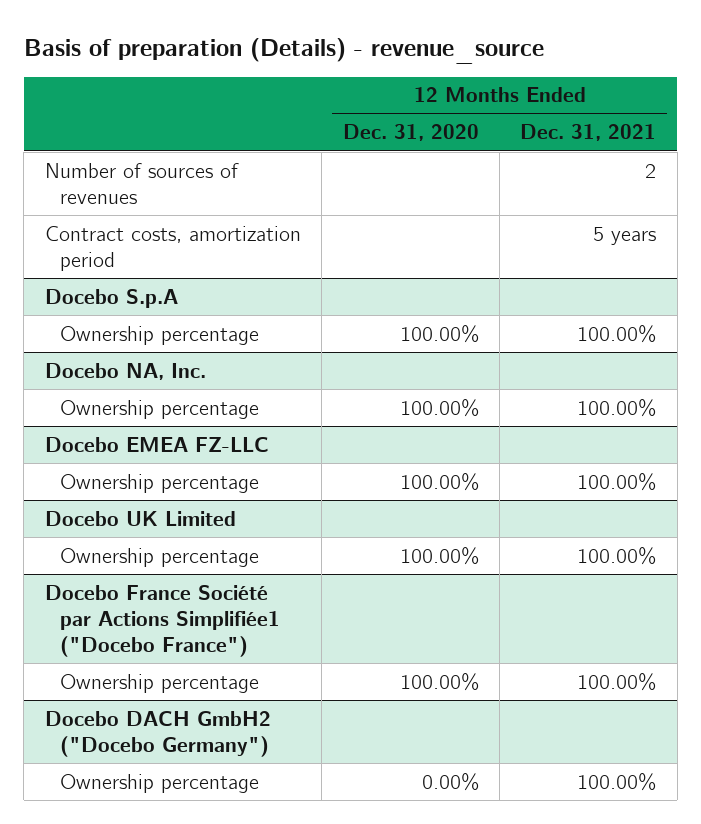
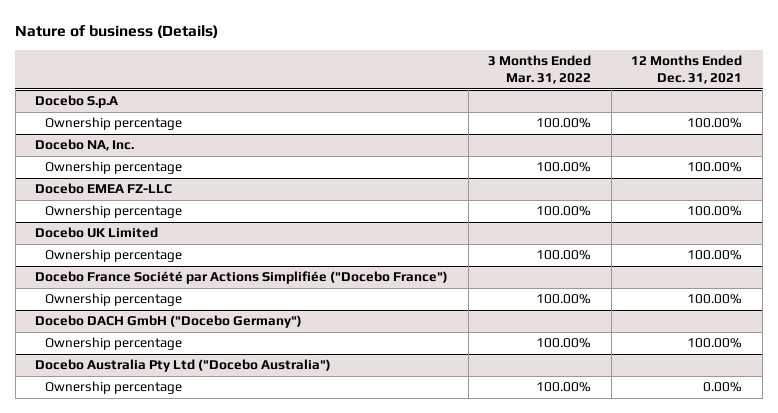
[23,37,544,64] Basis of preparation (Details) - revenue_source -> [15,25,219,39] Nature of business (Details)
[342,124,479,142] Dec. 31, 2020 -> none
none -> [488,55,592,85] 3 Months Ended Mar. 31, 2022
[44,162,239,204] Number of sources of revenues -> none
[44,225,301,271] Contract costs, amortization period -> none
[44,584,280,657] Docebo France Société par Actions Simplifiée1 ("Docebo France") -> [35,271,449,285] Docebo France Société par Actions Simplifiée ("Docebo France")
[44,710,271,757] Docebo DACH GmbH2 ("Docebo Germany") -> [35,315,303,329] Docebo DACH GmbH ("Docebo Germany")
none -> [35,359,332,373] Docebo Australia Pty Ltd ("Docebo Australia")
none -> [45,381,183,395] Ownership percentage

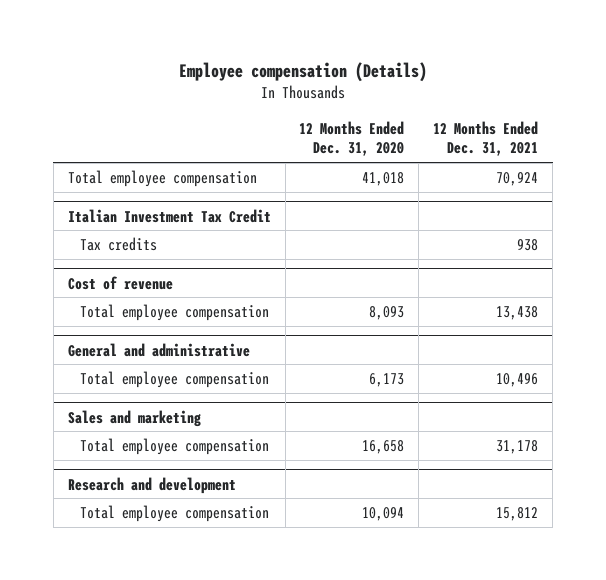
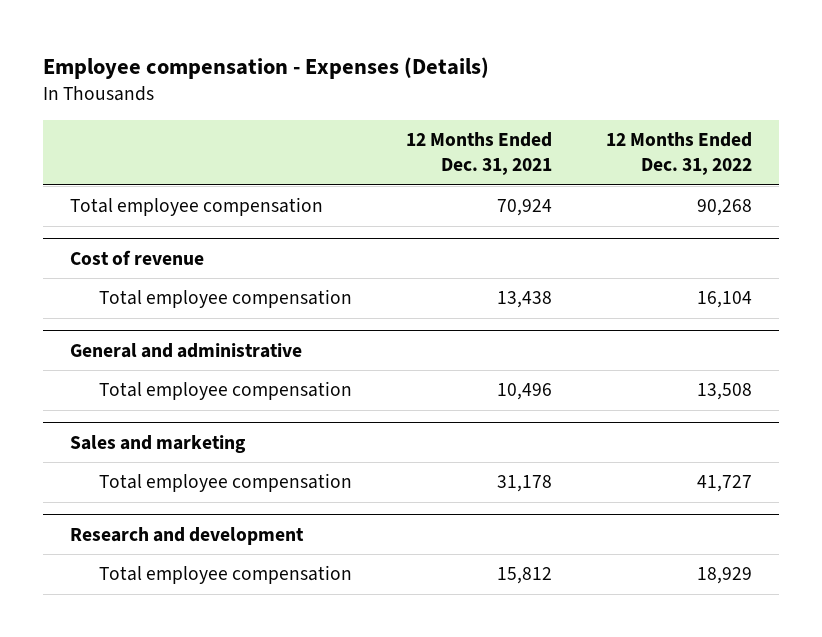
[178,62,427,83] Employee compensation (Details) -> [43,56,490,79] Employee compensation - Expenses (Details)
[299,120,405,157] 12 Months Ended Dec. 31, 2020 -> none
none -> [605,132,752,176] 12 Months Ended Dec. 31, 2022
[67,208,271,223] Italian Investment Tax Credit -> none
[80,236,158,251] Tax credits -> none

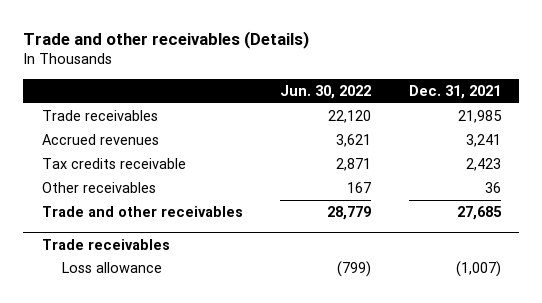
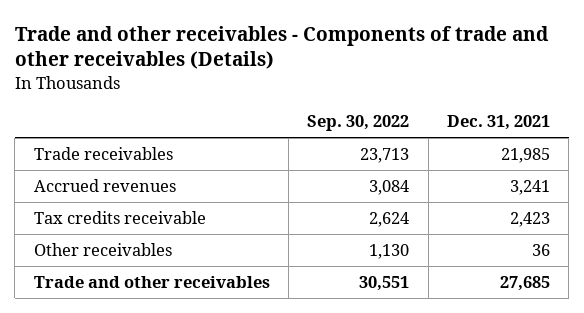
[22,31,309,50] Trade and other receivables (Details) -> [14,25,549,70] Trade and other receivables - Components of trade and other receivables (Details)
[280,84,372,99] Jun. 30, 2022 -> none
none -> [307,115,410,132] Sep. 30, 2022
[41,238,170,250] Trade receivables -> none
[61,262,162,274] Loss allowance -> none

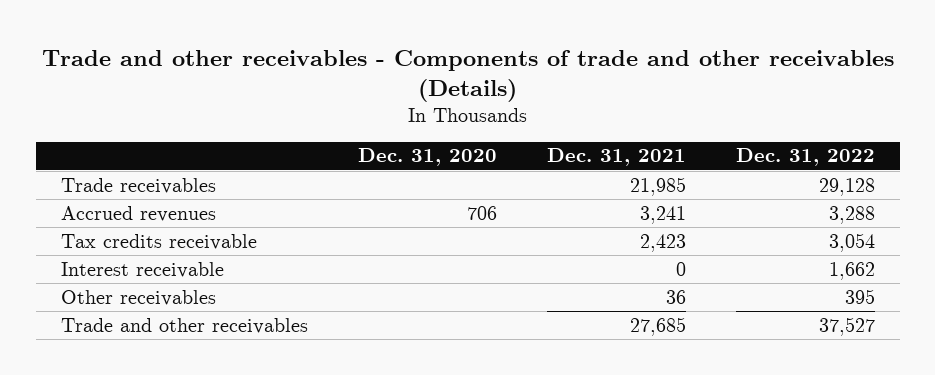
[307,115,410,132] Sep. 30, 2022 -> none
none -> [357,148,497,167] Dec. 31, 2020
none -> [735,148,875,167] Dec. 31, 2022
none -> [60,261,224,278] Interest receivable

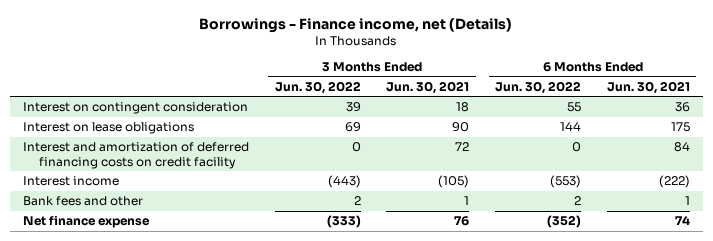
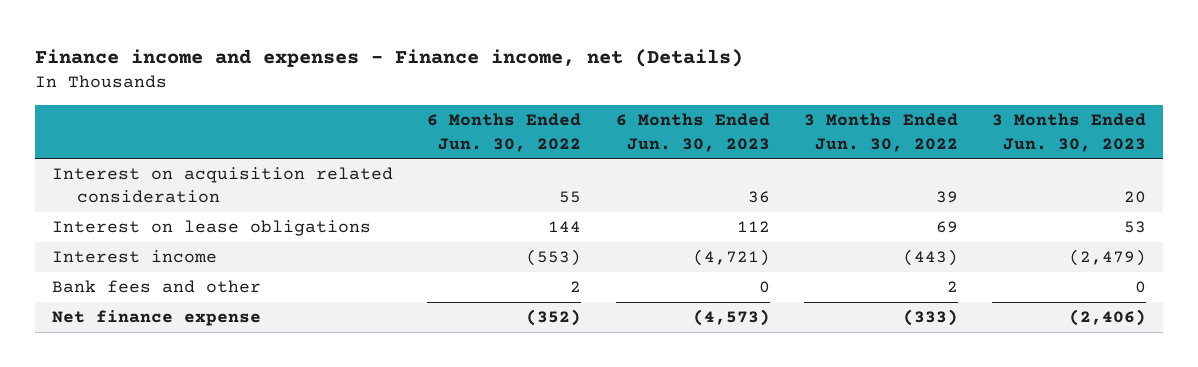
[199,17,513,33] Borrowings - Finance income, net (Details) -> [34,48,743,67] Finance income and expenses - Finance income, net (Details)
[386,81,470,95] Jun. 30, 2021 -> none
[607,81,691,95] Jun. 30, 2021 -> none
none -> [615,113,770,152] 6 Months Ended Jun. 30, 2023
none -> [991,113,1146,152] 3 Months Ended Jun. 30, 2023
[22,102,248,115] Interest on contingent consideration -> [52,167,394,204] Interest on acquisition related consideration
[22,142,249,169] Interest and amortization of deferred financing costs on credit facility -> none

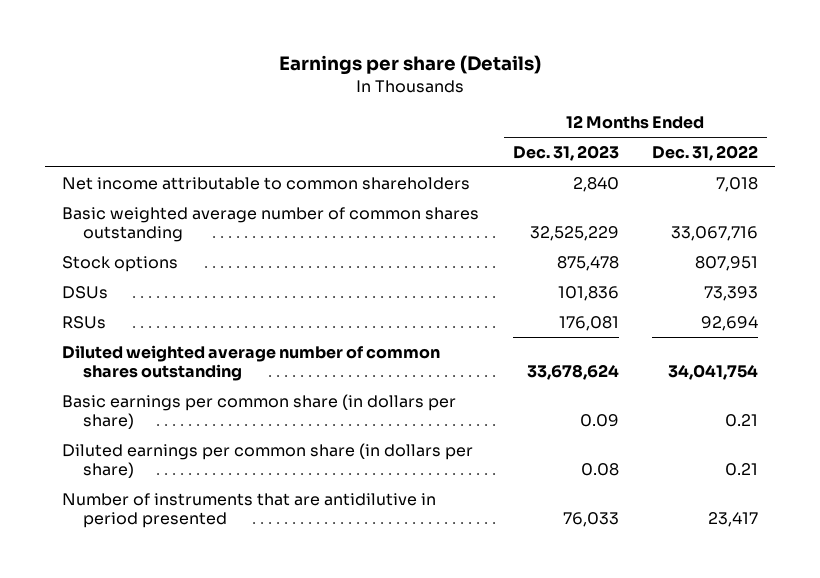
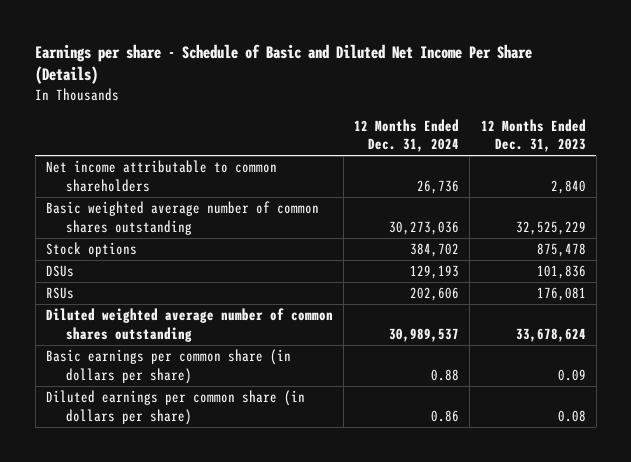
[279,54,542,75] Earnings per share (Details) -> [35,43,533,85] Earnings per share - Schedule of Basic and Diluted Net Income Per Share (Details)
[652,144,759,161] Dec. 31, 2022 -> none
none -> [354,118,460,153] 12 Months Ended Dec. 31, 2024
[62,492,437,528] Number of instruments that are antidilutive in period presented -> none

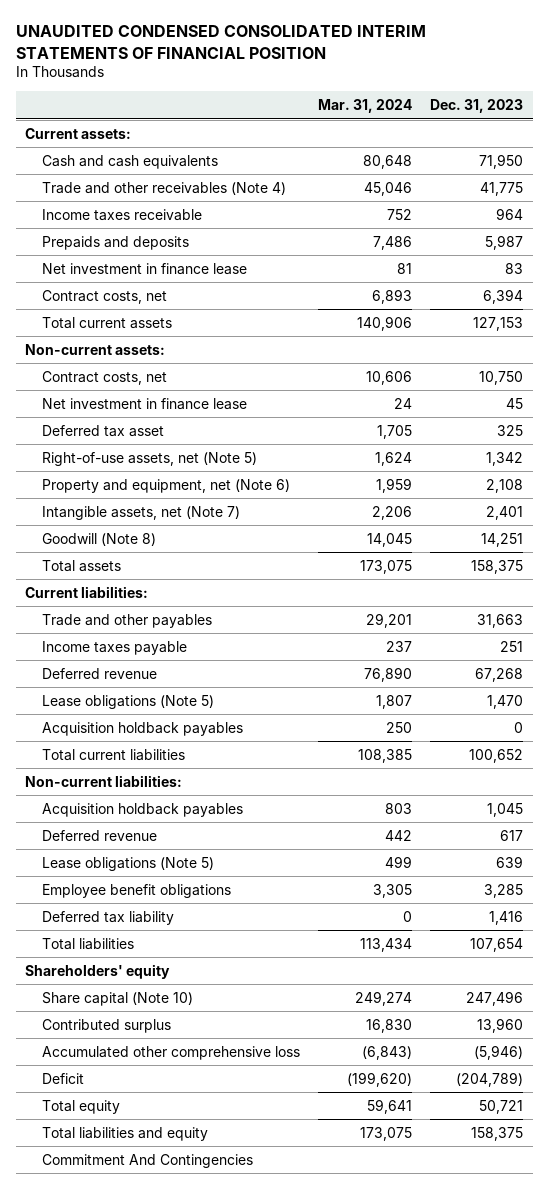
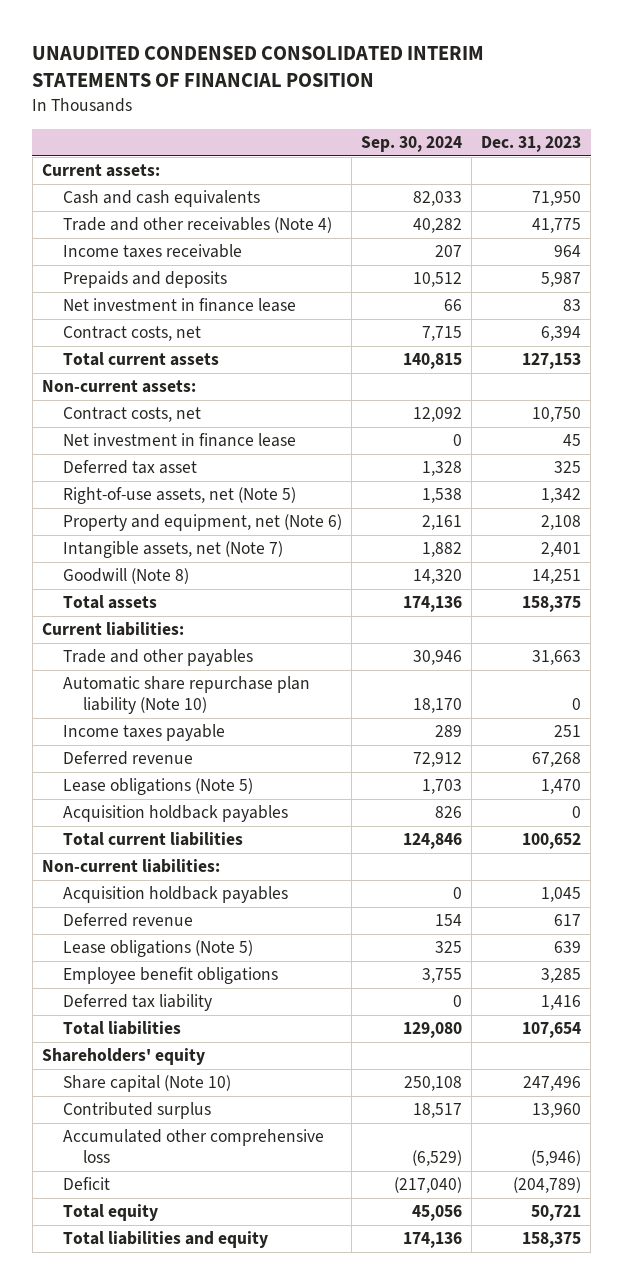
[318,99,413,114] Mar. 31, 2024 -> none
none -> [360,136,462,153] Sep. 30, 2024
none -> [62,676,310,715] Automatic share repurchase plan liability (Note 10)
[42,1153,254,1168] Commitment And Contingencies -> none

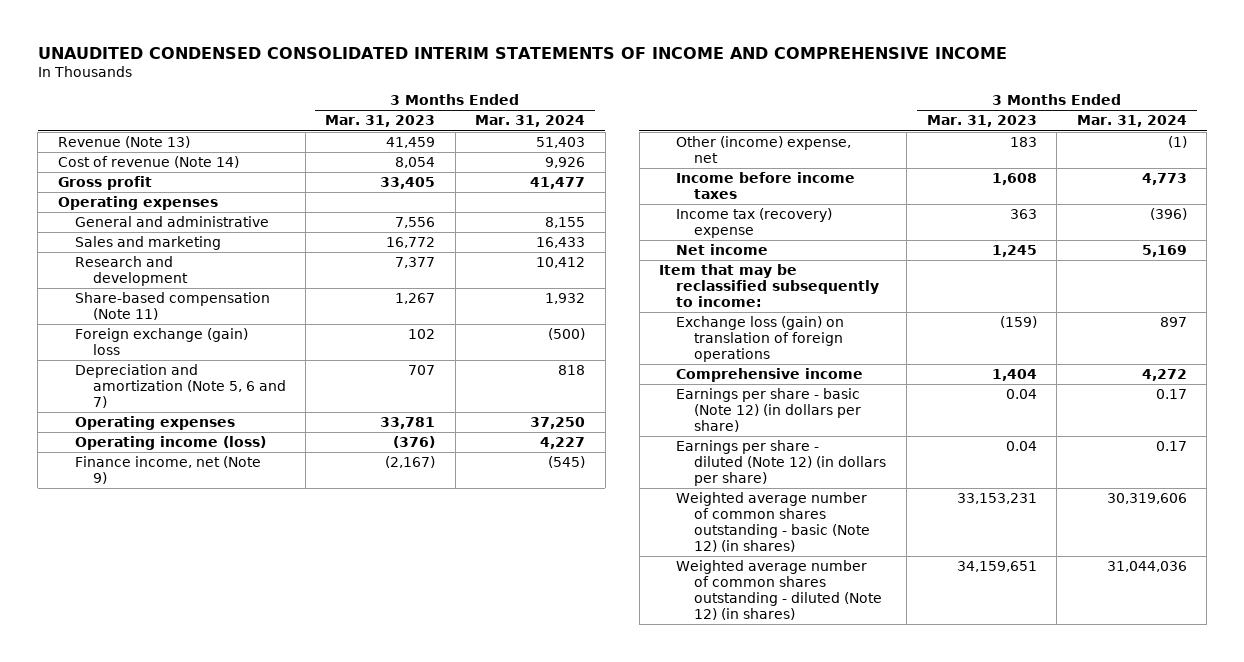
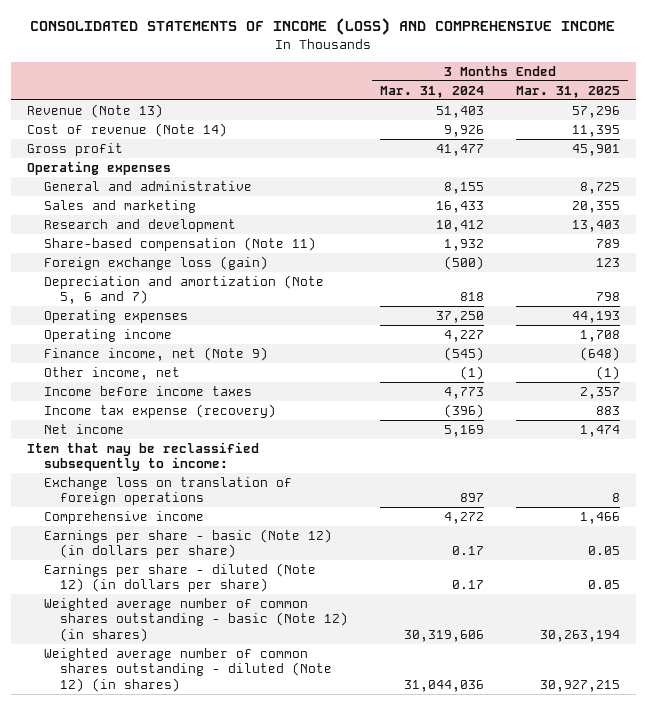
[37,46,1007,59] UNAUDITED CONDENSED CONSOLIDATED INTERIM STATEMENTS OF INCOME AND COMPREHENSIVE INCOME -> [30,18,616,36] CONSOLIDATED STATEMENTS OF INCOME (LOSS) AND COMPREHENSIVE INCOME
[325,115,436,128] Mar. 31, 2023 -> none
none -> [515,85,620,98] Mar. 31, 2025
[75,327,249,355] Foreign exchange (gain) loss -> [43,256,268,271] Foreign exchange loss (gain)
[75,435,267,450] Operating income (loss) -> [43,329,172,343] Operating income
[676,135,852,163] Other (income) expense, net -> [43,367,180,381] Other income, net
[676,207,833,238] Income tax (recovery) expense -> [43,404,276,419] Income tax expense (recovery)
[676,315,845,362] Exchange loss (gain) on translation of foreign operations -> [43,477,292,506] Exchange loss on translation of foreign operations

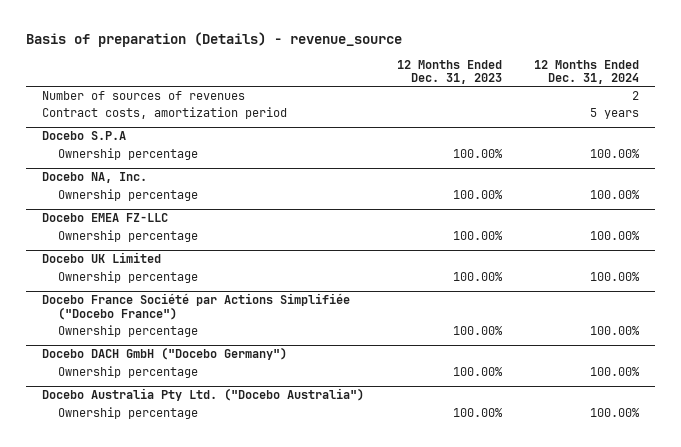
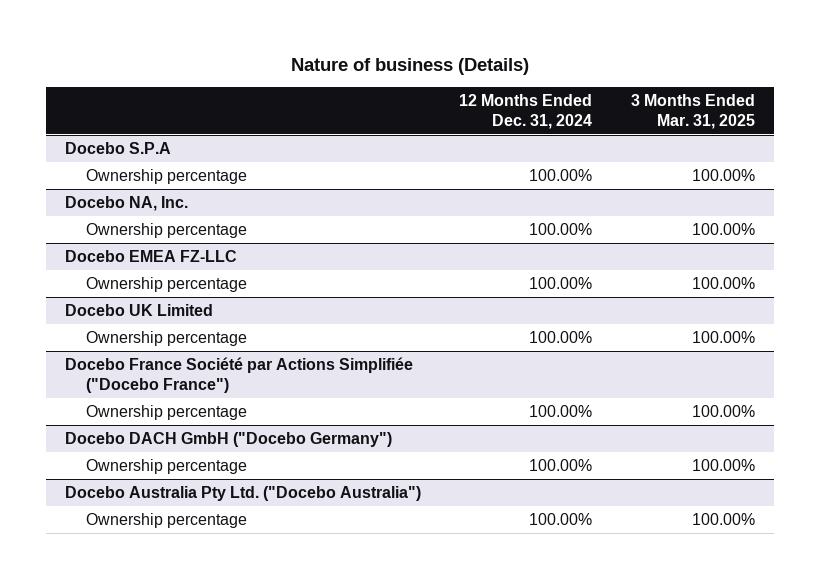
[26,32,403,48] Basis of preparation (Details) - revenue_source -> [290,57,529,75] Nature of business (Details)
[396,59,502,84] 12 Months Ended Dec. 31, 2023 -> none
none -> [630,93,755,129] 3 Months Ended Mar. 31, 2025
[42,90,246,100] Number of sources of revenues -> none
[42,106,288,119] Contract costs, amortization period -> none

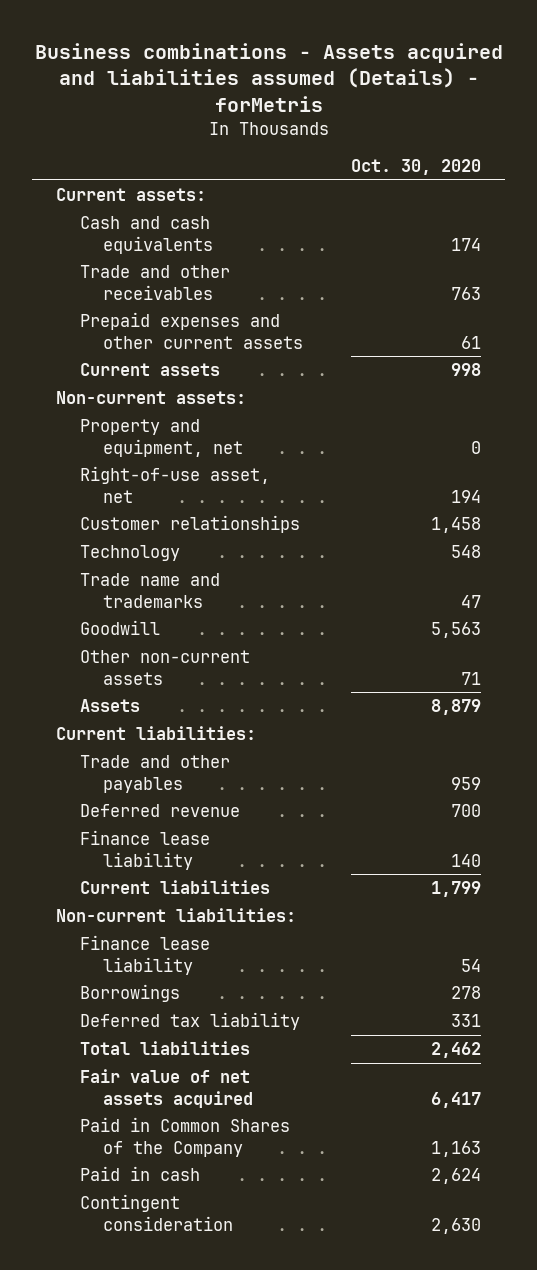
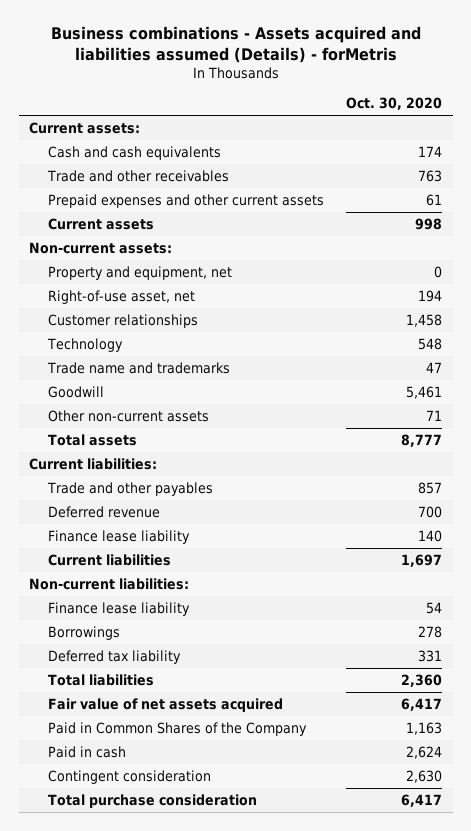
[431,622,482,639] 5,563 -> [405,385,442,399] 5,461
[79,699,140,713] Assets -> [48,433,138,446] Total assets
[431,699,482,716] 8,879 -> [400,433,442,447] 8,777
[451,776,482,790] 959 -> [417,481,442,494] 857
[431,881,482,898] 1,799 -> [400,553,442,567] 1,697
[431,1042,482,1059] 2,462 -> [400,673,442,687] 2,360
none -> [48,793,258,808] Total purchase consideration

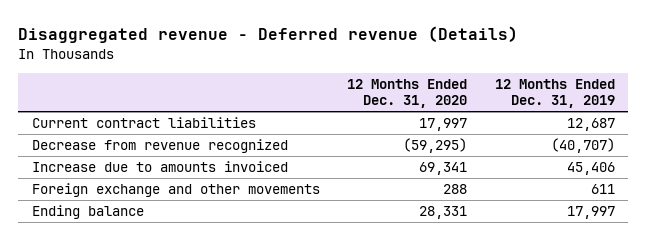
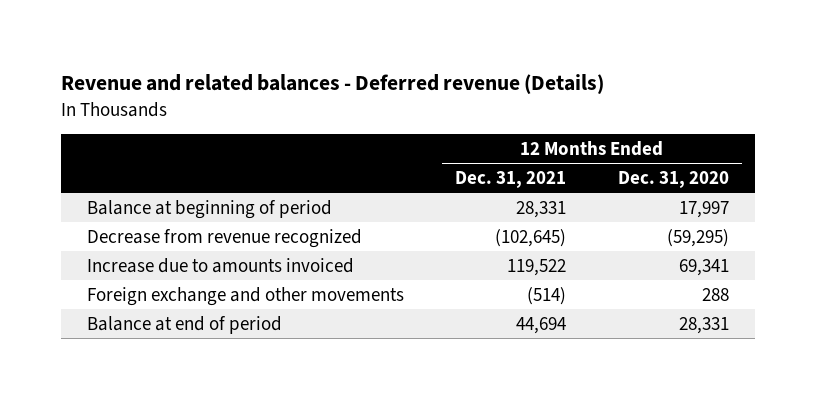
[18,25,519,43] Disaggregated revenue - Deferred revenue (Details) -> [61,74,605,95] Revenue and related balances - Deferred revenue (Details)
[494,78,615,108] 12 Months Ended Dec. 31, 2019 -> none
none -> [455,170,567,188] Dec. 31, 2021
[32,117,257,129] Current contract liabilities -> [86,199,332,219] Balance at beginning of period
[32,205,145,220] Ending balance -> [86,315,282,334] Balance at end of period

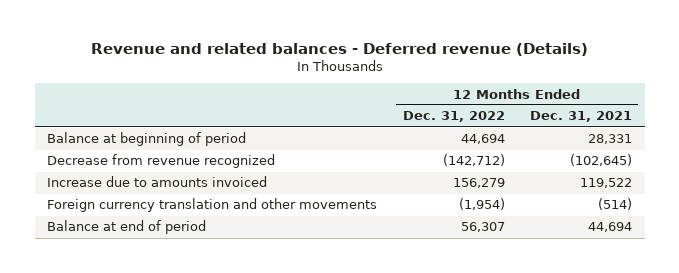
[617,170,729,188] Dec. 31, 2020 -> none
none -> [402,111,505,123] Dec. 31, 2022
[86,286,404,306] Foreign exchange and other movements -> [47,198,378,213] Foreign currency translation and other movements

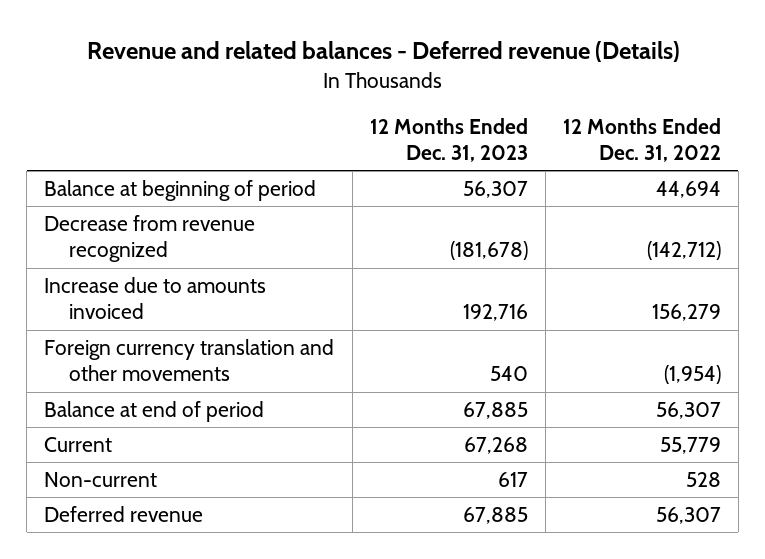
[529,111,632,123] Dec. 31, 2021 -> none
none -> [369,117,528,162] 12 Months Ended Dec. 31, 2023
none -> [44,436,113,452] Current
none -> [44,471,158,487] Non-current
none -> [44,505,204,522] Deferred revenue

